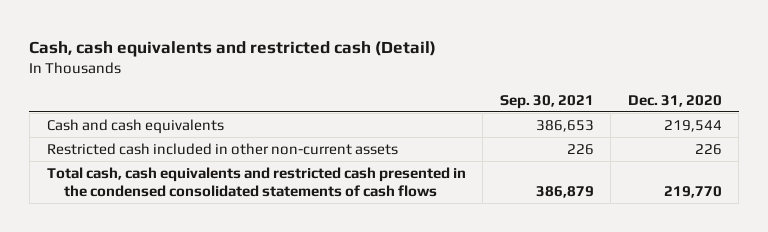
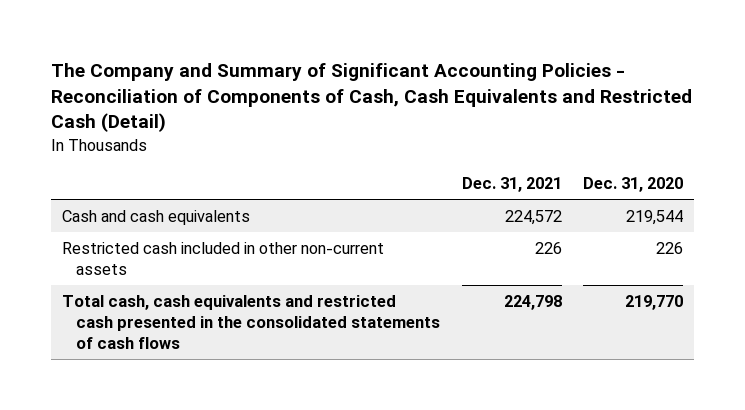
[29,40,437,57] Cash, cash equivalents and restricted cash (Detail) -> [50,62,692,133] The Company and Summary of Significant Accounting Policies - Reconciliation of Components of Cash, Cash Equivalents and Restricted Cash (Detail)
[499,94,594,109] Sep. 30, 2021 -> none
none -> [461,177,562,193] Dec. 31, 2021
[46,166,466,198] Total cash, cash equivalents and restricted cash presented in the condensed consolidated statements of cash flows -> [61,294,441,349] Total cash, cash equivalents and restricted cash presented in the consolidated statements of cash flows

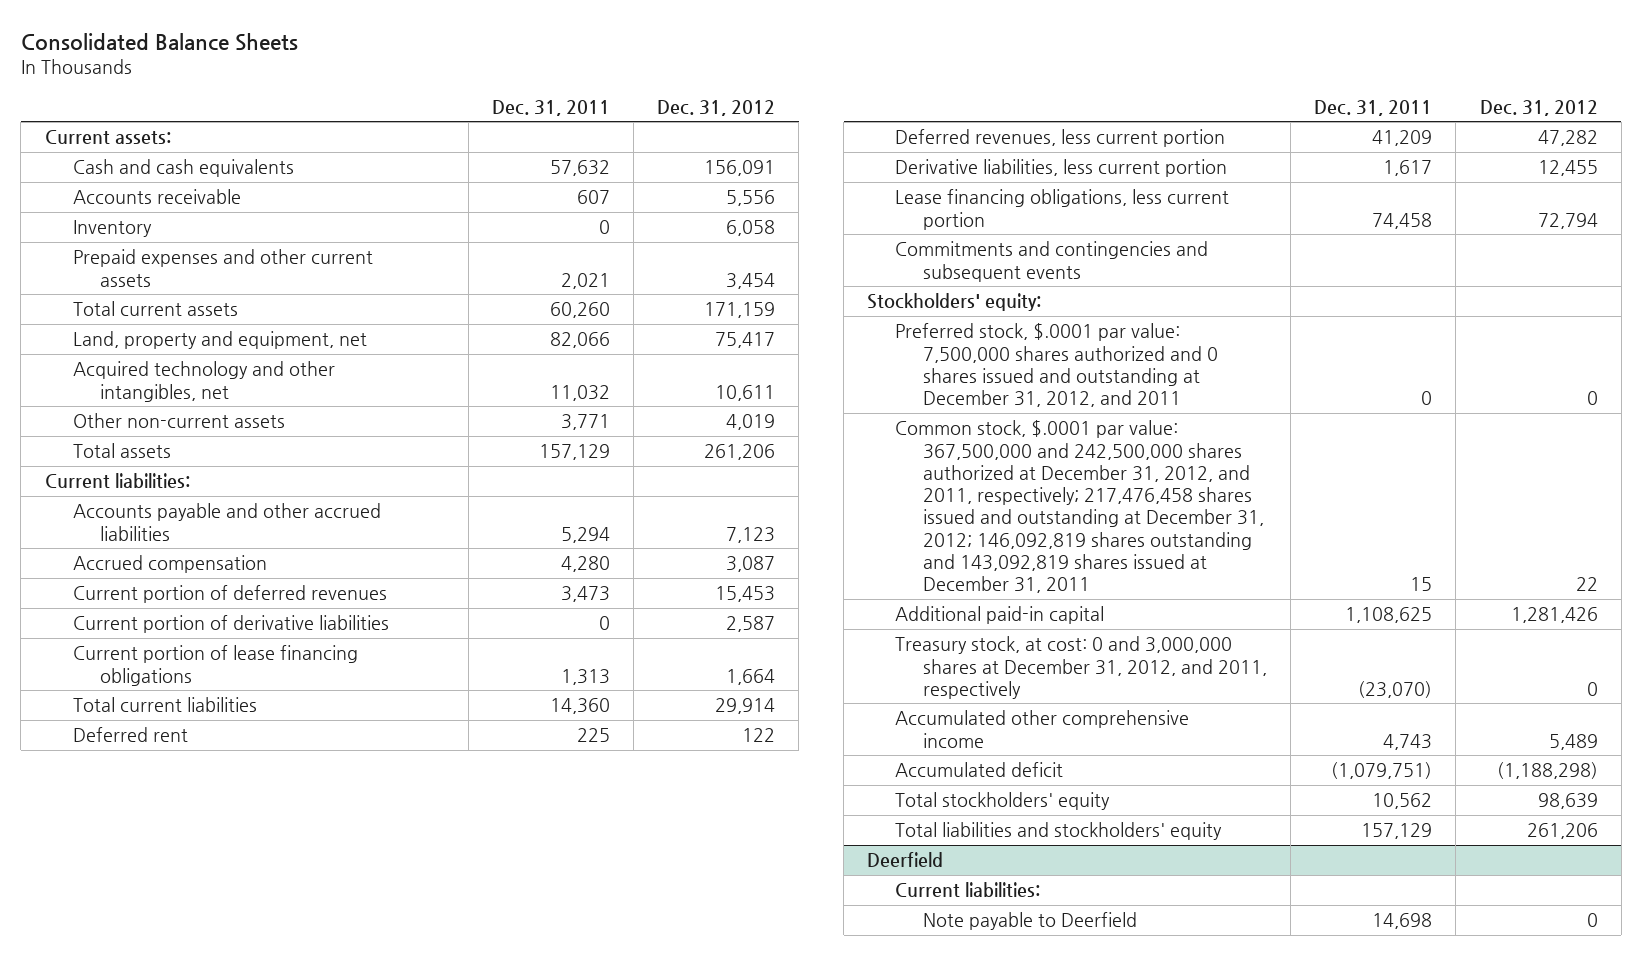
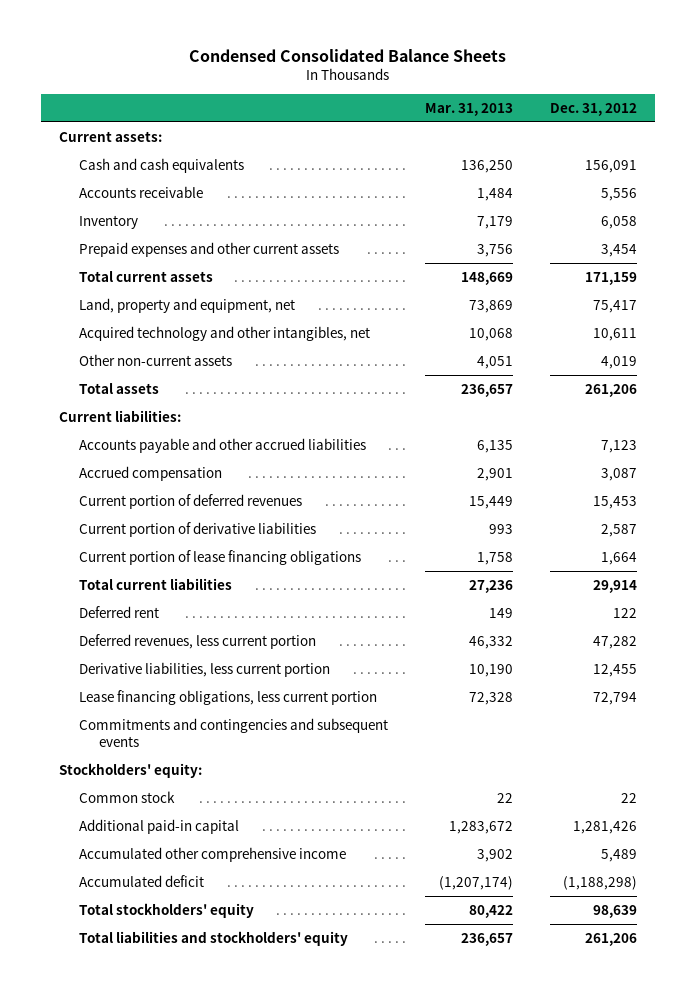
[20,33,298,52] Consolidated Balance Sheets -> [188,48,506,62] Condensed Consolidated Balance Sheets
[491,99,610,116] Dec. 31, 2011 -> none
none -> [424,102,513,116] Mar. 31, 2013
[895,323,1219,408] Preferred stock, $.0001 par value: 7,500,000 shares authorized and 0 shares issued and outstanding at December 31, 2012, and 2011 -> none
[895,420,1265,594] Common stock, $.0001 par value: 367,500,000 and 242,500,000 shares authorized at December 31, 2012, and 2011, respectively; 217,476,458 shares issued and outstanding at December 31, 2012; 146,092,819 shares outstanding and 143,092,819 shares issued at December 31, 2011 -> [78,790,175,803] Common stock
[895,636,1268,699] Treasury stock, at cost: 0 and 3,000,000 shares at December 31, 2012, and 2011, respectively -> none
[867,852,944,868] Deerfield -> none
[895,882,1041,898] Current liabilities: -> none
[923,912,1138,931] Note payable to Deerfield -> none

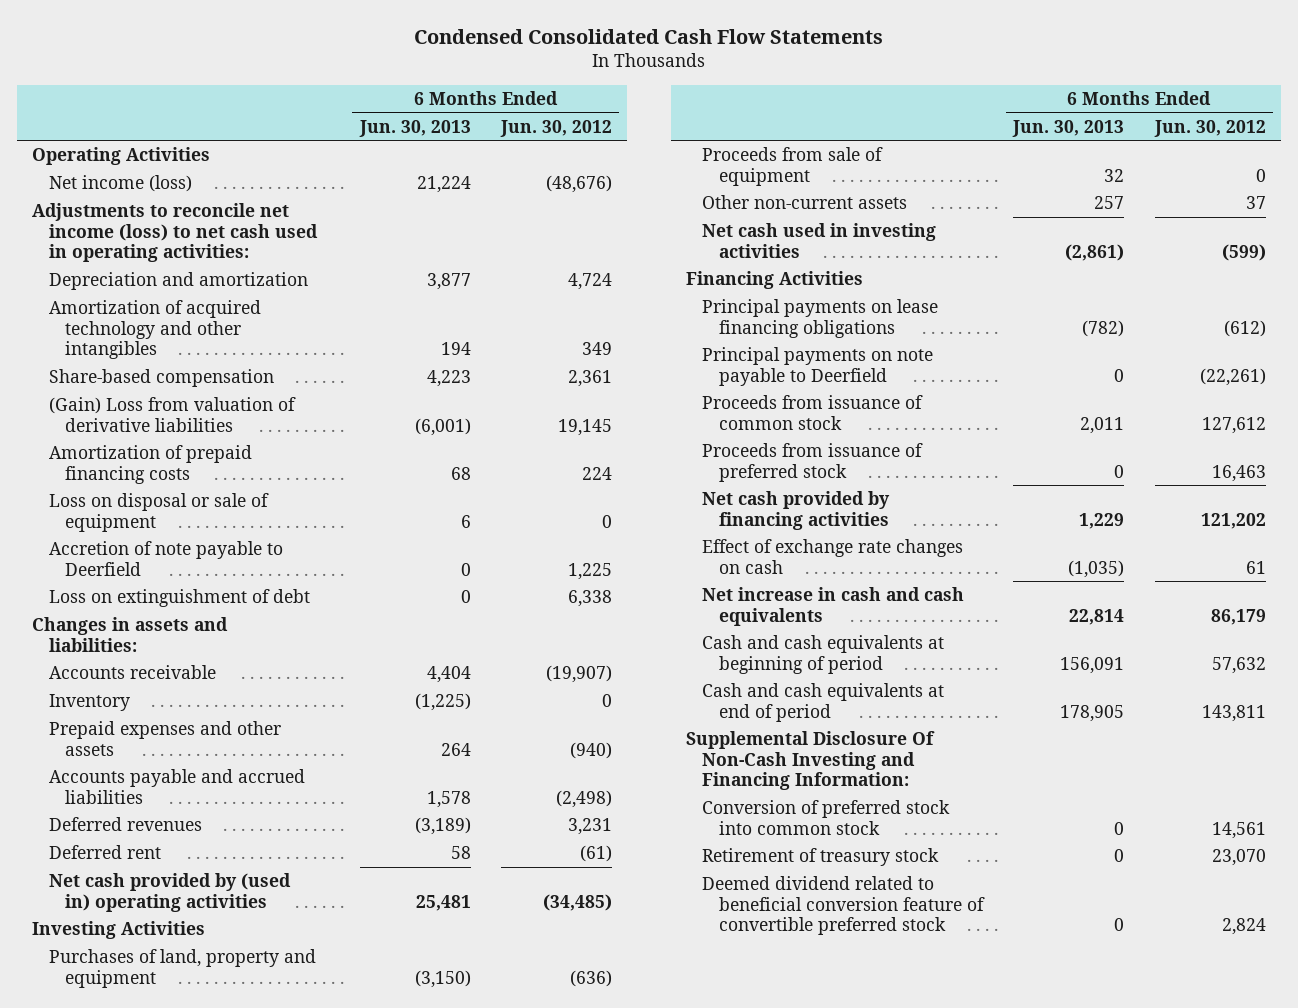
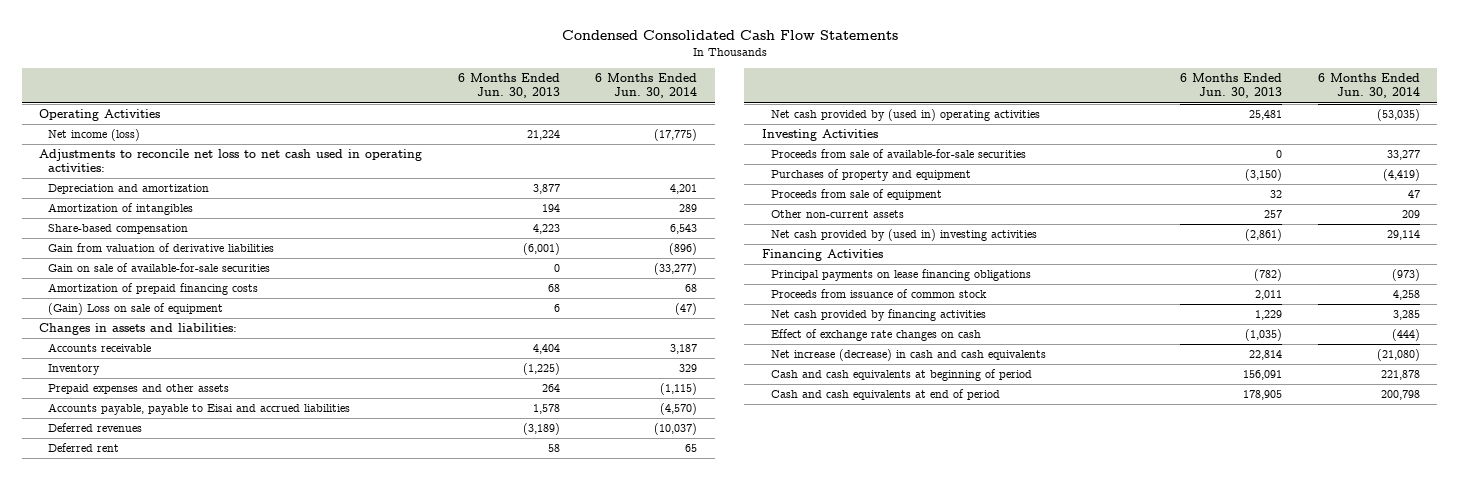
[499,119,612,137] Jun. 30, 2012 -> none
none -> [595,73,698,99] 6 Months Ended Jun. 30, 2014
[32,203,318,263] Adjustments to reconcile net income (loss) to net cash used in operating activities: -> [39,149,423,173] Adjustments to reconcile net loss to net cash used in operating activities:
[48,300,261,360] Amortization of acquired technology and other intangibles -> [47,203,193,216] Amortization of intangibles
[48,397,296,432] (Gain) Loss from valuation of derivative liabilities -> [47,243,274,253] Gain from valuation of derivative liabilities
none -> [47,263,270,273] Gain on sale of available-for-sale securities
[48,541,283,576] Accretion of note payable to Deerfield -> none
[48,589,310,608] Loss on extinguishment of debt -> none
[48,493,269,532] Loss on disposal or sale of equipment -> [47,303,223,316] (Gain) Loss on sale of equipment
[48,769,305,804] Accounts payable and accrued liabilities -> [47,403,350,416] Accounts payable, payable to Eisai and accrued liabilities
none -> [770,149,1026,159] Proceeds from sale of available-for-sale securities
[48,949,316,988] Purchases of land, property and equipment -> [770,169,971,182] Purchases of property and equipment
[702,223,937,258] Net cash used in investing activities -> [770,229,1037,242] Net cash provided by (used in) investing activities
[702,347,934,386] Principal payments on note payable to Deerfield -> none
[702,443,924,482] Proceeds from issuance of preferred stock -> none
[702,587,965,626] Net increase in cash and cash equivalents -> [770,349,1046,362] Net increase (decrease) in cash and cash equivalents
[685,731,935,791] Supplemental Disclosure Of Non-Cash Investing and Financing Information: -> none
[702,800,951,835] Conversion of preferred stock into common stock -> none
[702,848,940,867] Retirement of treasury stock -> none
[702,876,985,936] Deemed dividend related to beneficial conversion feature of convertible preferred stock -> none

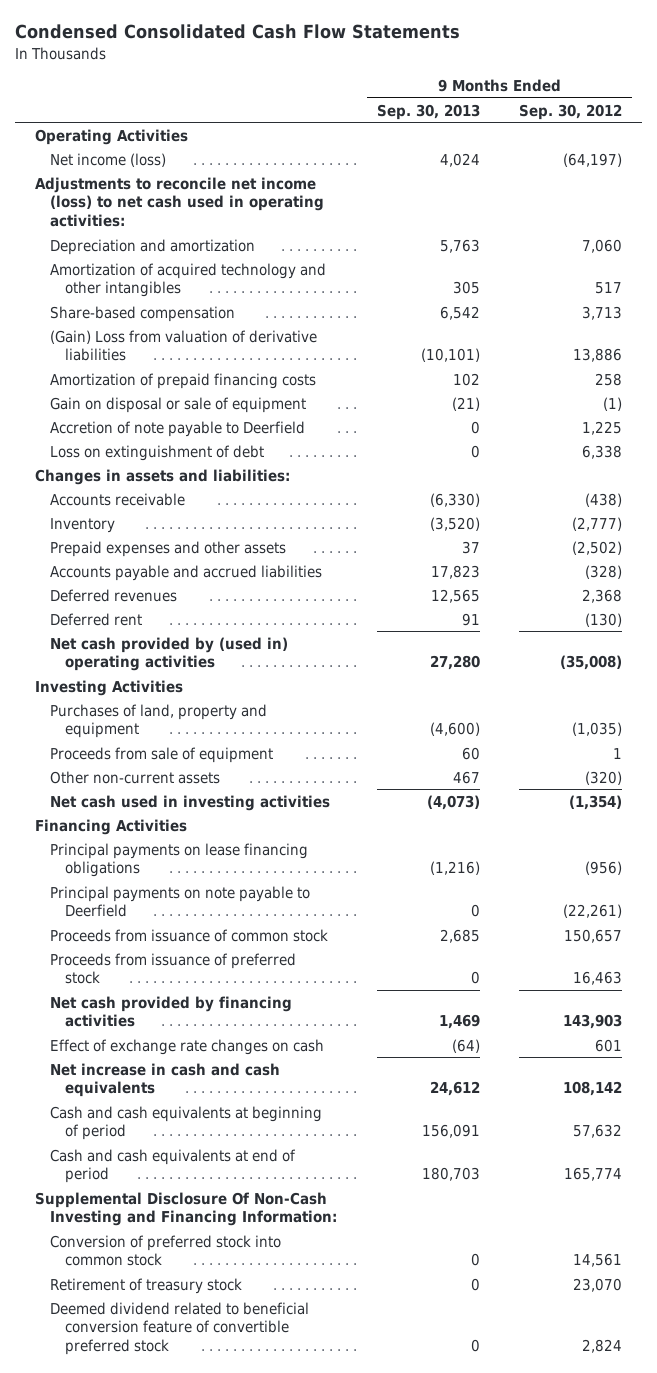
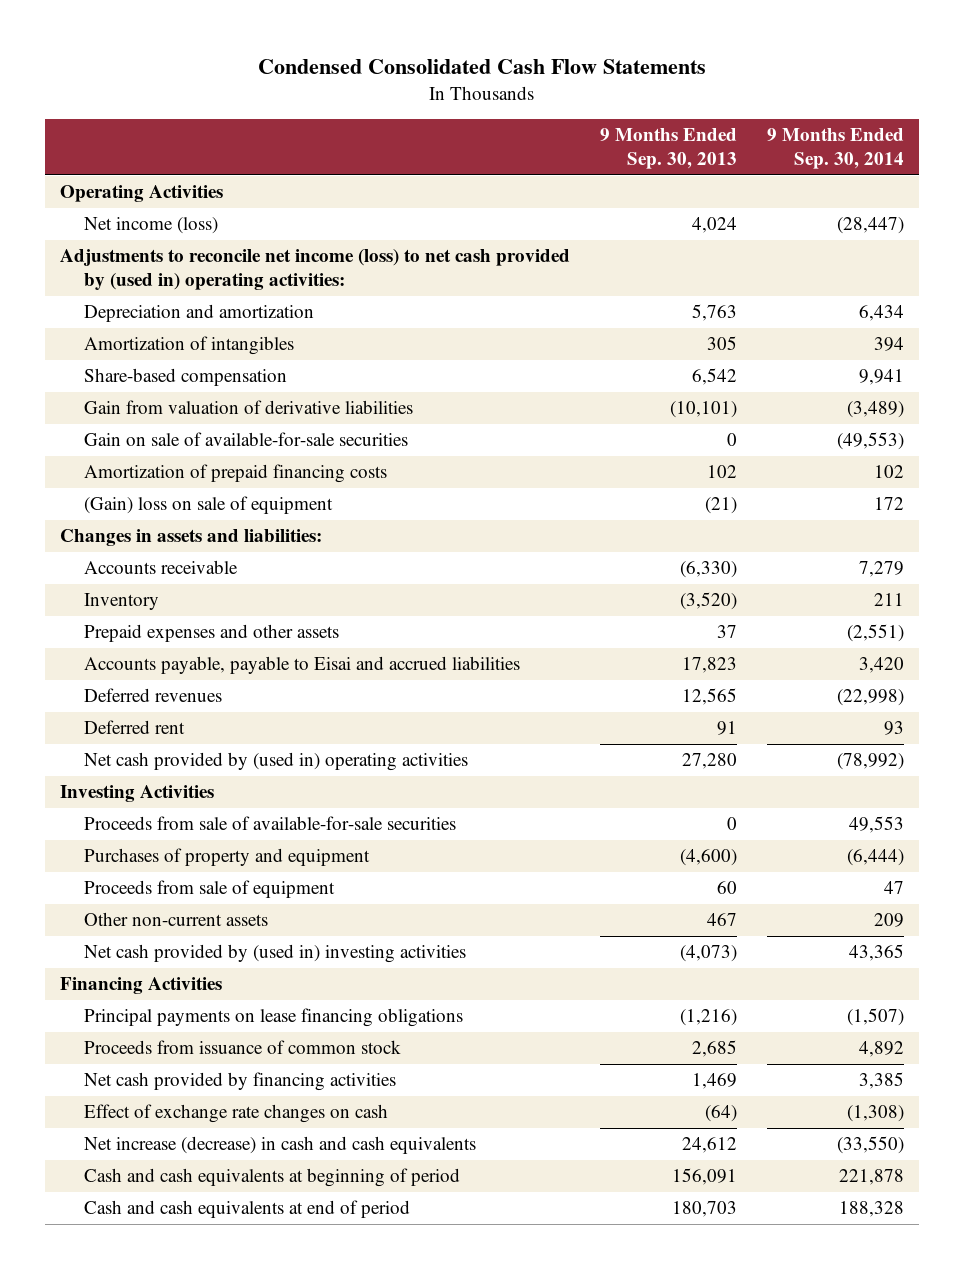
[519,103,623,120] Sep. 30, 2012 -> none
none -> [766,128,904,169] 9 Months Ended Sep. 30, 2014
[34,176,325,228] Adjustments to reconcile net income (loss) to net cash used in operating activities: -> [59,249,570,290] Adjustments to reconcile net income (loss) to net cash provided by (used in) operating activities:
[50,262,327,298] Amortization of acquired technology and other intangibles -> [83,336,294,356] Amortization of intangibles
[50,329,318,362] (Gain) Loss from valuation of derivative liabilities -> [83,400,413,415] Gain from valuation of derivative liabilities
none -> [83,432,408,447] Gain on sale of available-for-sale securities
[50,420,306,437] Accretion of note payable to Deerfield -> none
[50,444,265,461] Loss on extinguishment of debt -> none
[50,396,307,413] Gain on disposal or sale of equipment -> [83,496,333,515] (Gain) loss on sale of equipment
[50,564,323,581] Accounts payable and accrued liabilities -> [83,656,520,675] Accounts payable, payable to Eisai and accrued liabilities
none -> [83,816,456,831] Proceeds from sale of available-for-sale securities
[50,703,268,739] Purchases of land, property and equipment -> [83,848,370,867] Purchases of property and equipment
[50,794,331,811] Net cash used in investing activities -> [83,944,466,964] Net cash provided by (used in) investing activities
[50,885,311,918] Principal payments on note payable to Deerfield -> none
[50,952,297,985] Proceeds from issuance of preferred stock -> none
[50,1062,281,1098] Net increase in cash and cash equivalents -> [83,1136,476,1155] Net increase (decrease) in cash and cash equivalents
[34,1191,338,1227] Supplemental Disclosure Of Non-Cash Investing and Financing Information: -> none
[50,1234,282,1267] Conversion of preferred stock into common stock -> none
[50,1277,243,1294] Retirement of treasury stock -> none
[50,1301,310,1356] Deemed dividend related to beneficial conversion feature of convertible preferred stock -> none

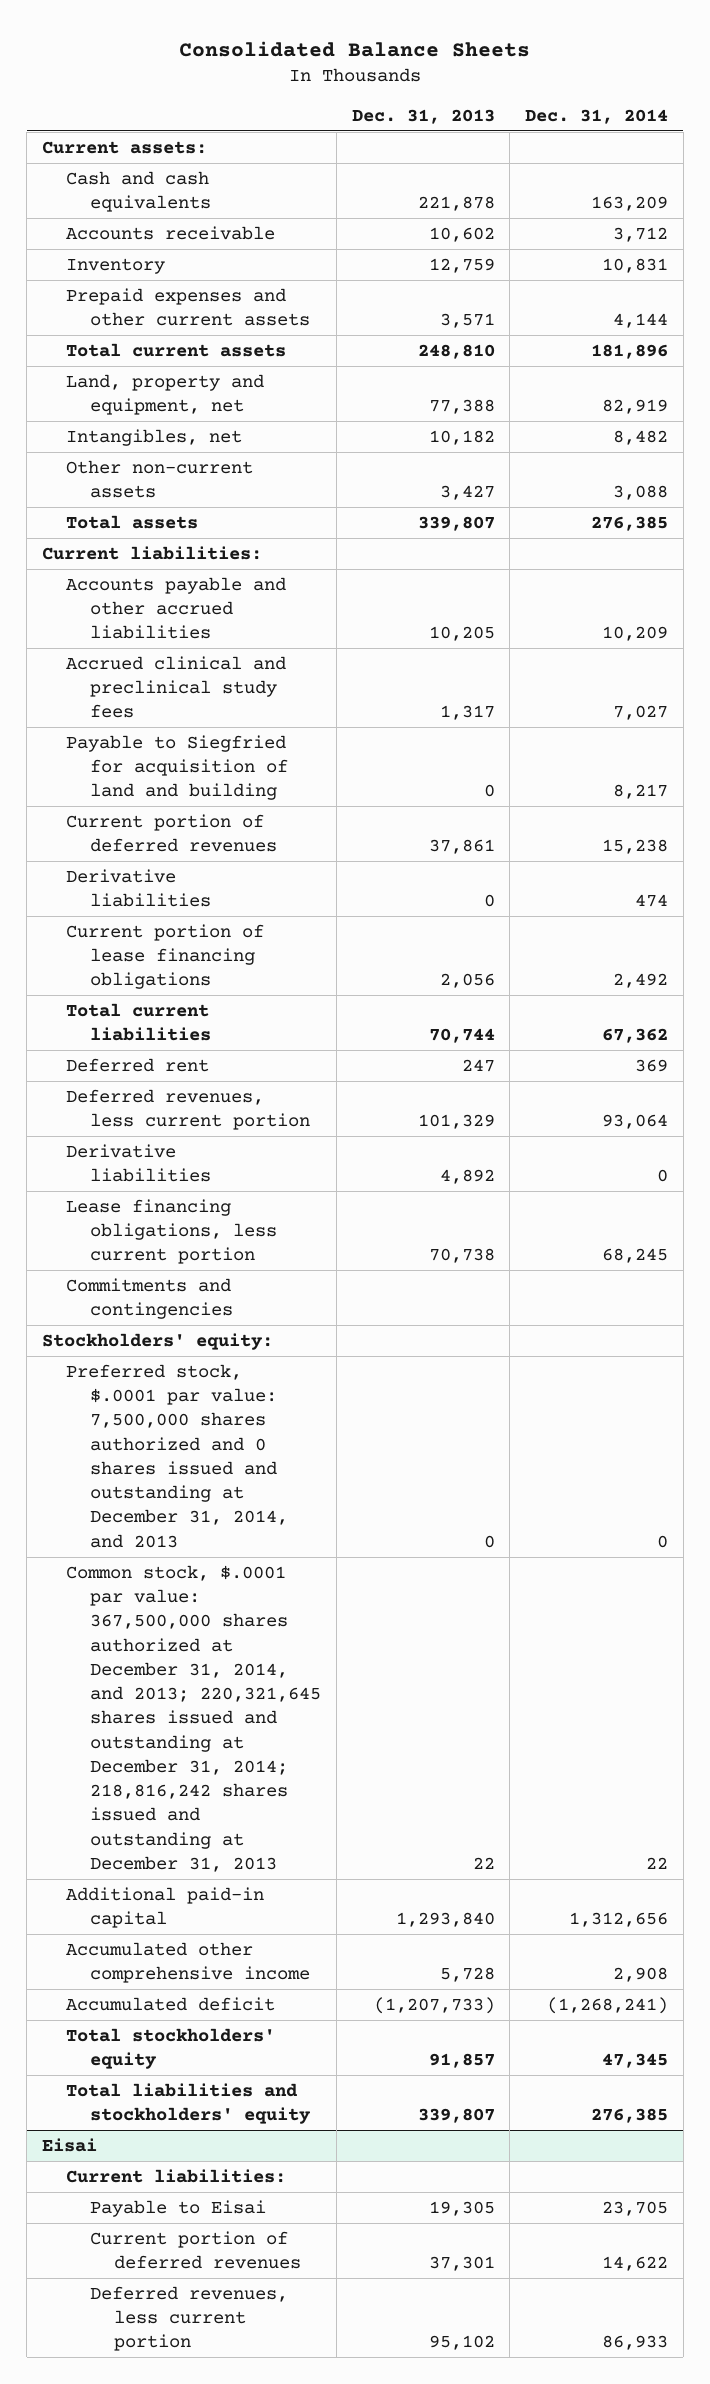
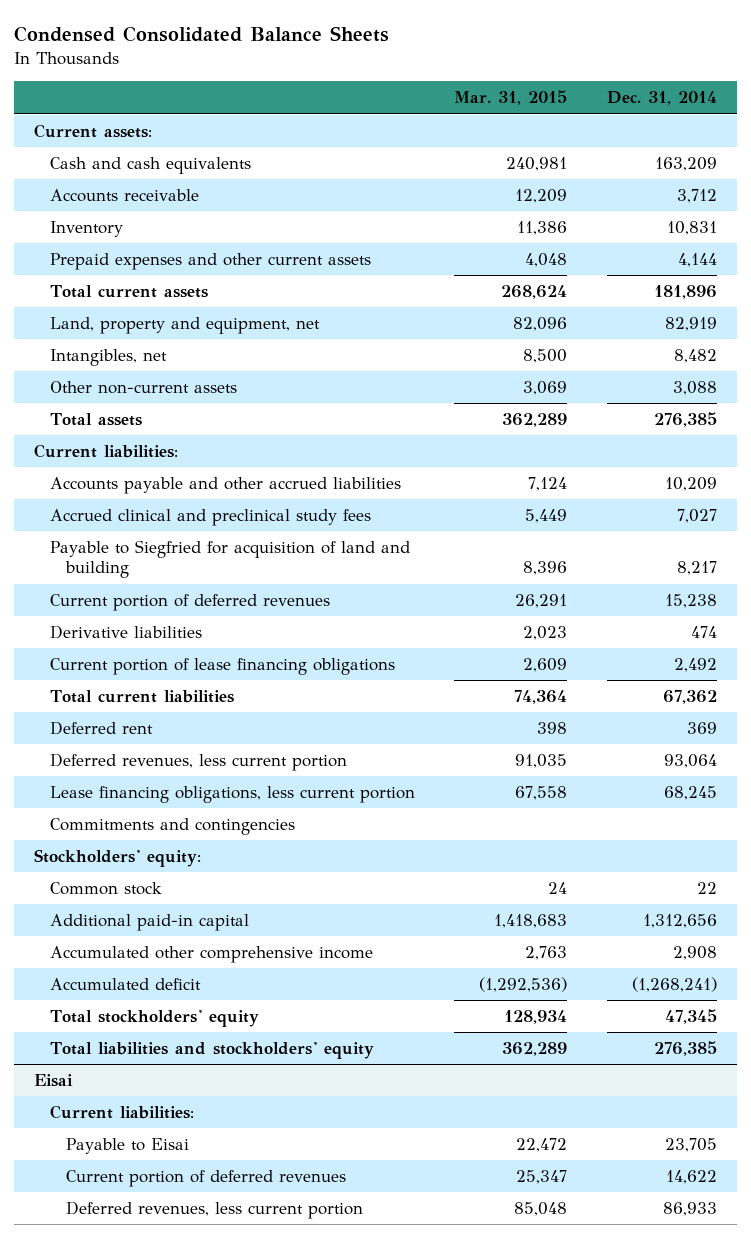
[178,40,530,57] Consolidated Balance Sheets -> [13,25,389,42] Condensed Consolidated Balance Sheets
[351,108,495,124] Dec. 31, 2013 -> none
none -> [454,90,568,106] Mar. 31, 2015
[65,1143,212,1183] Derivative liabilities -> none
[65,1363,289,1548] Preferred stock, $.0001 par value: 7,500,000 shares authorized and 0 shares issued and outstanding at December 31, 2014, and 2013 -> none
[65,1564,322,1872] Common stock, $.0001 par value: 367,500,000 shares authorized at December 31, 2014, and 2013; 220,321,645 shares issued and outstanding at December 31, 2014; 218,816,242 shares issued and outstanding at December 31, 2013 -> [49,882,162,896] Common stock

